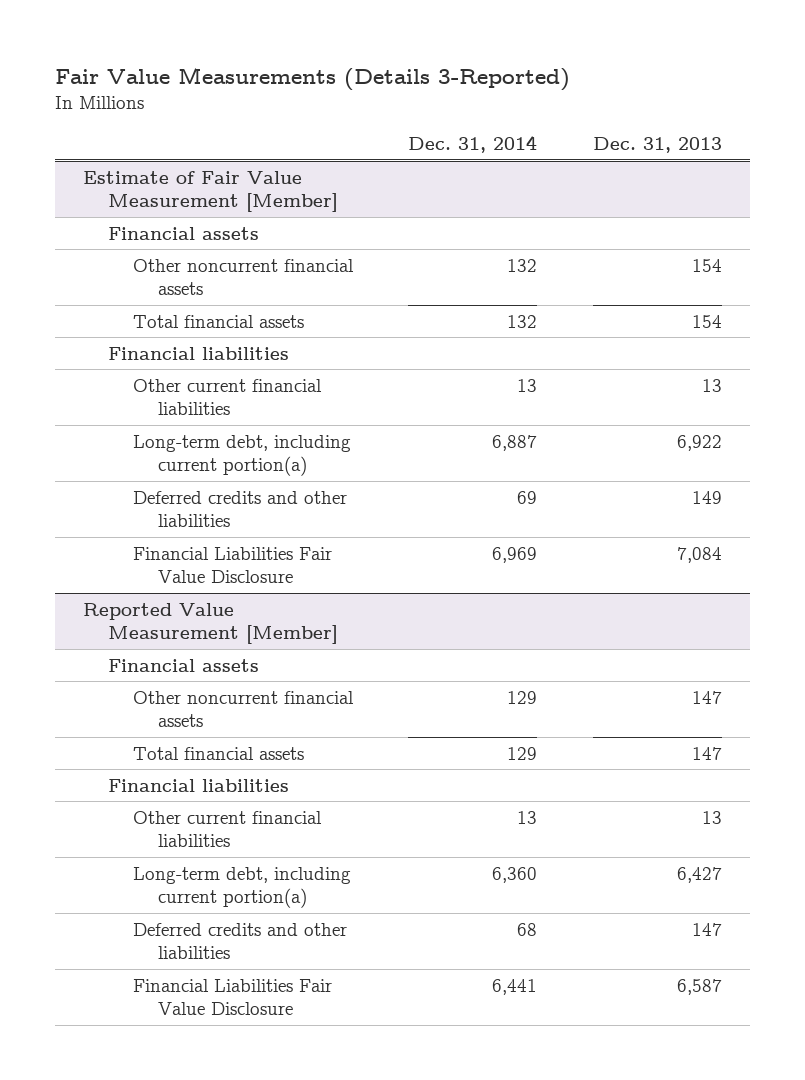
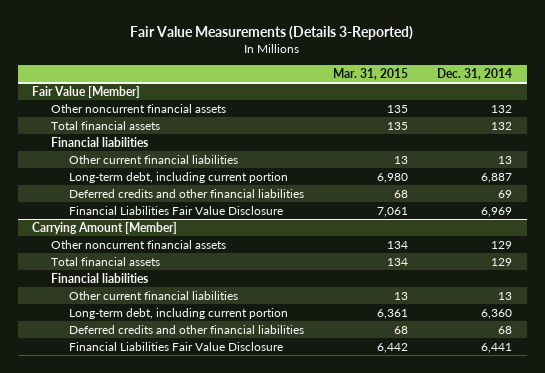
[592,137,722,154] Dec. 31, 2013 -> none
none -> [333,67,409,80] Mar. 31, 2015
[107,226,259,240] Financial assets -> none
[82,170,338,213] Estimate of Fair Value Measurement [Member] -> [32,85,141,98] Fair Value [Member]
[132,434,351,477] Long-term debt, including current portion(a) -> [69,171,289,183] Long-term debt, including current portion
[132,490,347,528] Deferred credits and other liabilities -> [69,188,305,198] Deferred credits and other financial liabilities
[107,658,259,672] Financial assets -> none
[82,602,338,645] Reported Value Measurement [Member] -> [32,221,178,234] Carrying Amount [Member]
[132,866,351,909] Long-term debt, including current portion(a) -> [69,307,289,319] Long-term debt, including current portion
[132,922,347,960] Deferred credits and other liabilities -> [69,324,305,334] Deferred credits and other financial liabilities

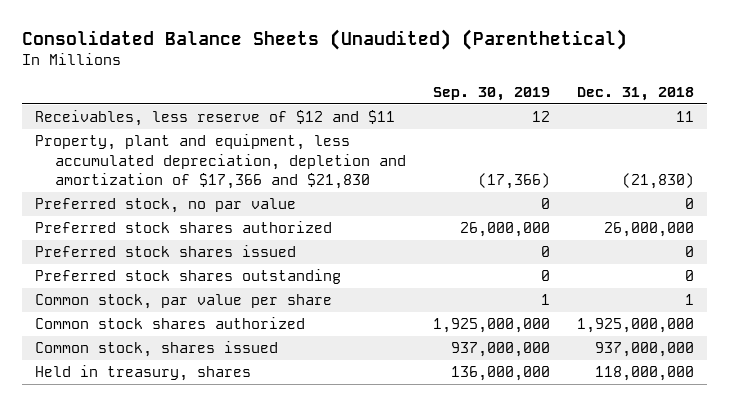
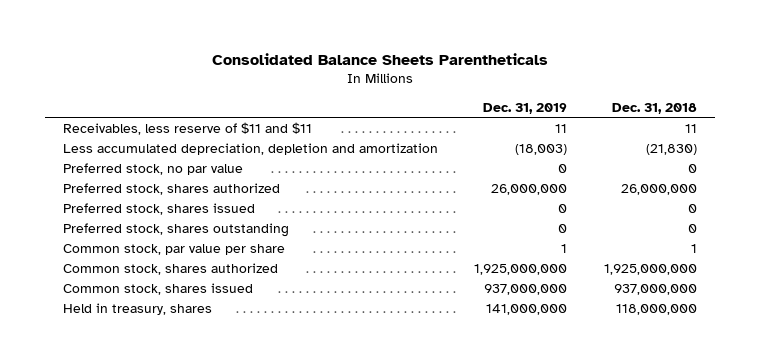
[21,28,627,50] Consolidated Balance Sheets (Unaudited) (Parenthetical) -> [211,53,548,66] Consolidated Balance Sheets Parentheticals
[432,87,550,102] Sep. 30, 2019 -> none
none -> [483,102,568,114] Dec. 31, 2019
[35,110,396,127] Receivables, less reserve of $12 and $11 -> [62,121,312,135] Receivables, less reserve of $11 and $11
[35,134,406,190] Property, plant and equipment, less accumulated depreciation, depletion and amortization of $17,366 and $21,830 -> [62,142,438,155] Less accumulated depreciation, depletion and amortization
[35,221,333,234] Preferred stock shares authorized -> [62,182,280,195] Preferred stock, shares authorized
[35,245,297,258] Preferred stock shares issued -> [62,202,255,215] Preferred stock, shares issued
[35,269,342,285] Preferred stock shares outstanding -> [62,222,289,237] Preferred stock, shares outstanding
[35,317,306,330] Common stock shares authorized -> [62,262,278,275] Common stock, shares authorized

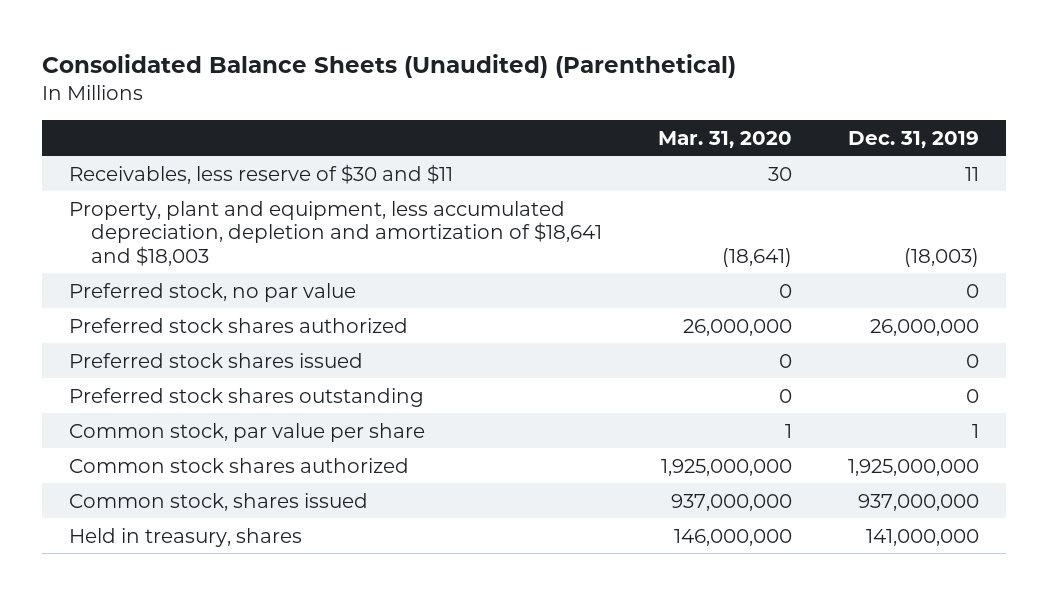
[211,53,548,66] Consolidated Balance Sheets Parentheticals -> [41,53,736,78] Consolidated Balance Sheets (Unaudited) (Parenthetical)
[611,102,697,114] Dec. 31, 2018 -> none
none -> [658,130,793,148] Mar. 31, 2020
[62,121,312,135] Receivables, less reserve of $11 and $11 -> [69,163,454,184] Receivables, less reserve of $30 and $11
[62,142,438,155] Less accumulated depreciation, depletion and amortization -> [69,200,603,266] Property, plant and equipment, less accumulated depreciation, depletion and amortization of $18,641 and $18,003
[62,182,280,195] Preferred stock, shares authorized -> [69,317,409,333] Preferred stock shares authorized
[62,202,255,215] Preferred stock, shares issued -> [69,352,364,368] Preferred stock shares issued
[62,222,289,237] Preferred stock, shares outstanding -> [69,387,425,407] Preferred stock shares outstanding
[62,262,278,275] Common stock, shares authorized -> [69,457,410,473] Common stock shares authorized

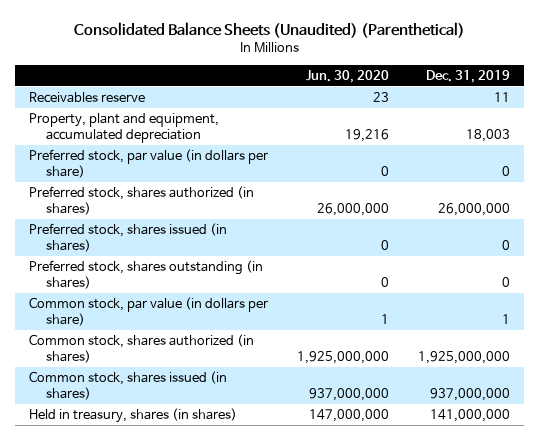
[658,130,793,148] Mar. 31, 2020 -> none
none -> [306,69,390,83] Jun. 30, 2020
[69,163,454,184] Receivables, less reserve of $30 and $11 -> [29,92,146,104] Receivables reserve
[69,200,603,266] Property, plant and equipment, less accumulated depreciation, depletion and amortization of $18,641 and $18,003 -> [29,113,220,143] Property, plant and equipment, accumulated depreciation
[903,247,979,267] (18,003) -> [465,128,510,142] 18,003
[69,282,357,302] Preferred stock, no par value -> [29,149,269,178] Preferred stock, par value (in dollars per share)
[69,317,409,333] Preferred stock shares authorized -> [29,186,255,215] Preferred stock, shares authorized (in shares)
[69,352,364,368] Preferred stock shares issued -> [29,223,228,252] Preferred stock, shares issued (in shares)
[69,387,425,407] Preferred stock shares outstanding -> [29,260,264,289] Preferred stock, shares outstanding (in shares)
[69,422,426,442] Common stock, par value per share -> [29,297,269,326] Common stock, par value (in dollars per share)
[69,457,410,473] Common stock shares authorized -> [29,334,255,363] Common stock, shares authorized (in shares)
[69,492,369,511] Common stock, shares issued -> [29,371,228,400] Common stock, shares issued (in shares)
[69,527,303,547] Held in treasury, shares -> [29,408,238,424] Held in treasury, shares (in shares)

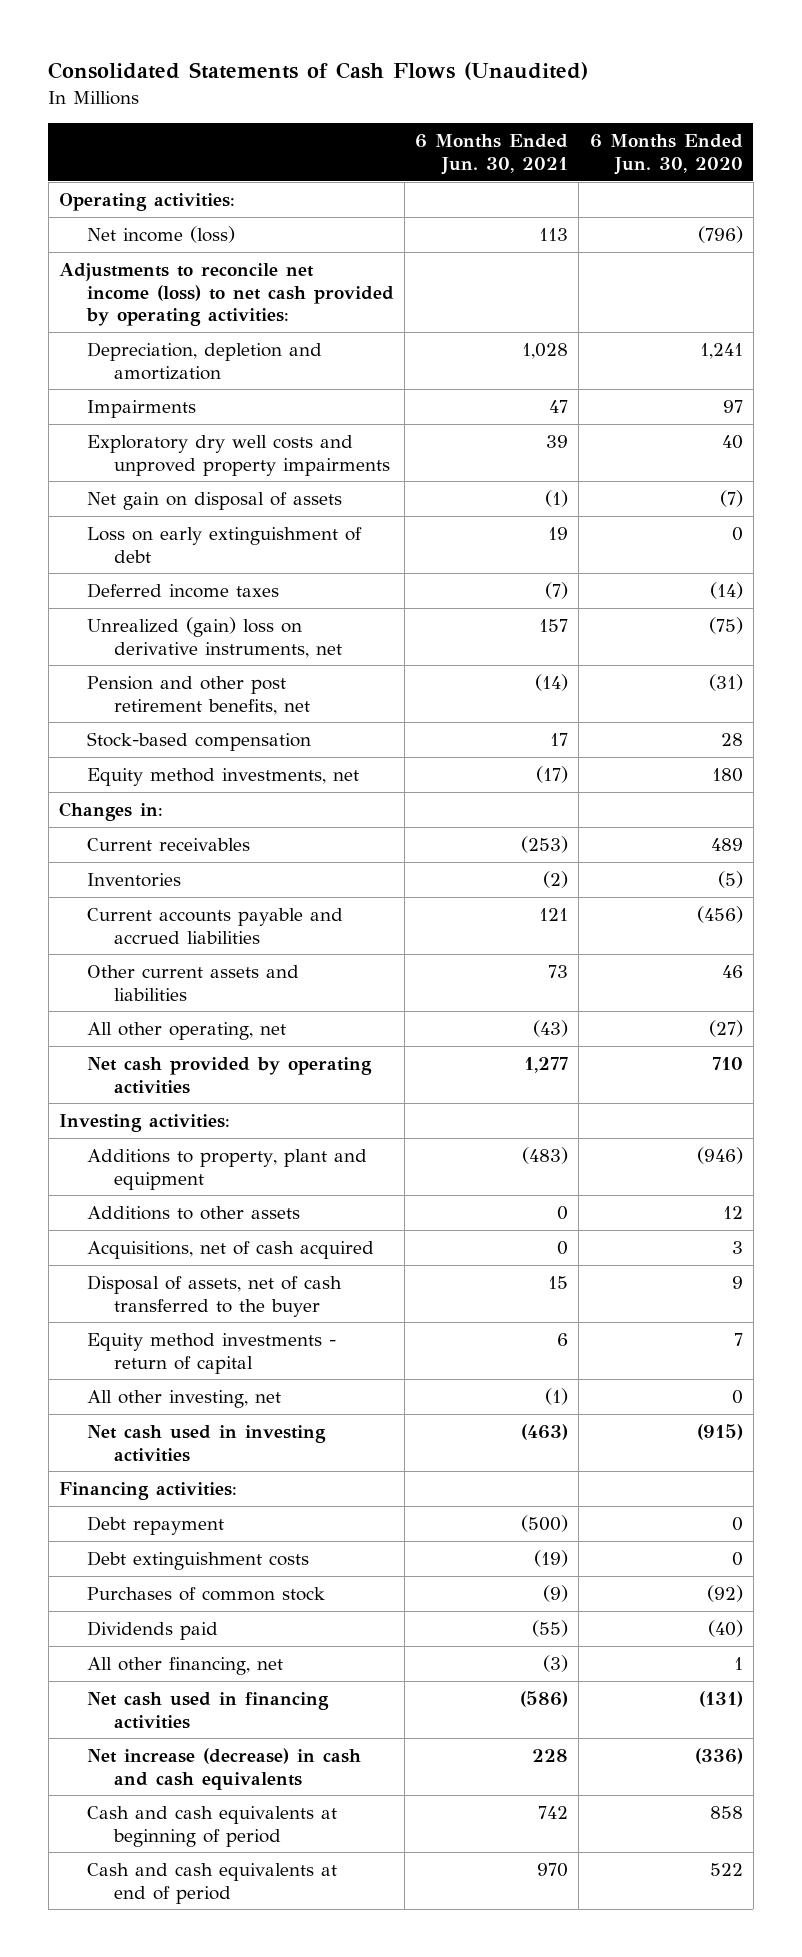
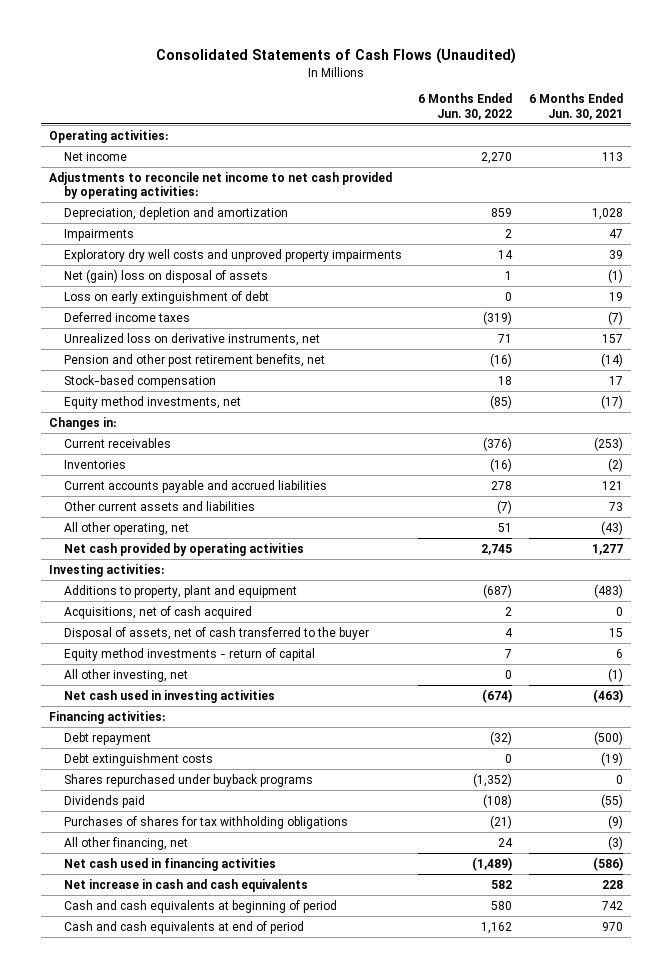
[589,134,743,175] 6 Months Ended Jun. 30, 2020 -> none
none -> [418,93,513,120] 6 Months Ended Jun. 30, 2022
[86,226,235,244] Net income (loss) -> [63,151,127,161] Net income
[59,263,394,327] Adjustments to reconcile net income (loss) to net cash provided by operating activities: -> [49,171,393,200] Adjustments to reconcile net income to net cash provided by operating activities:
[86,492,342,511] Net gain on disposal of assets -> [63,268,268,283] Net (gain) loss on disposal of assets
[86,617,343,658] Unrealized (gain) loss on derivative instruments, net -> [63,332,320,346] Unrealized loss on derivative instruments, net
[86,1206,300,1221] Additions to other assets -> none
[86,1587,325,1602] Purchases of common stock -> none
none -> [63,773,313,787] Shares repurchased under buyback programs
none -> [63,815,348,829] Purchases of shares for tax withholding obligations
[86,1748,361,1790] Net increase (decrease) in cash and cash equivalents -> [63,878,308,892] Net increase in cash and cash equivalents

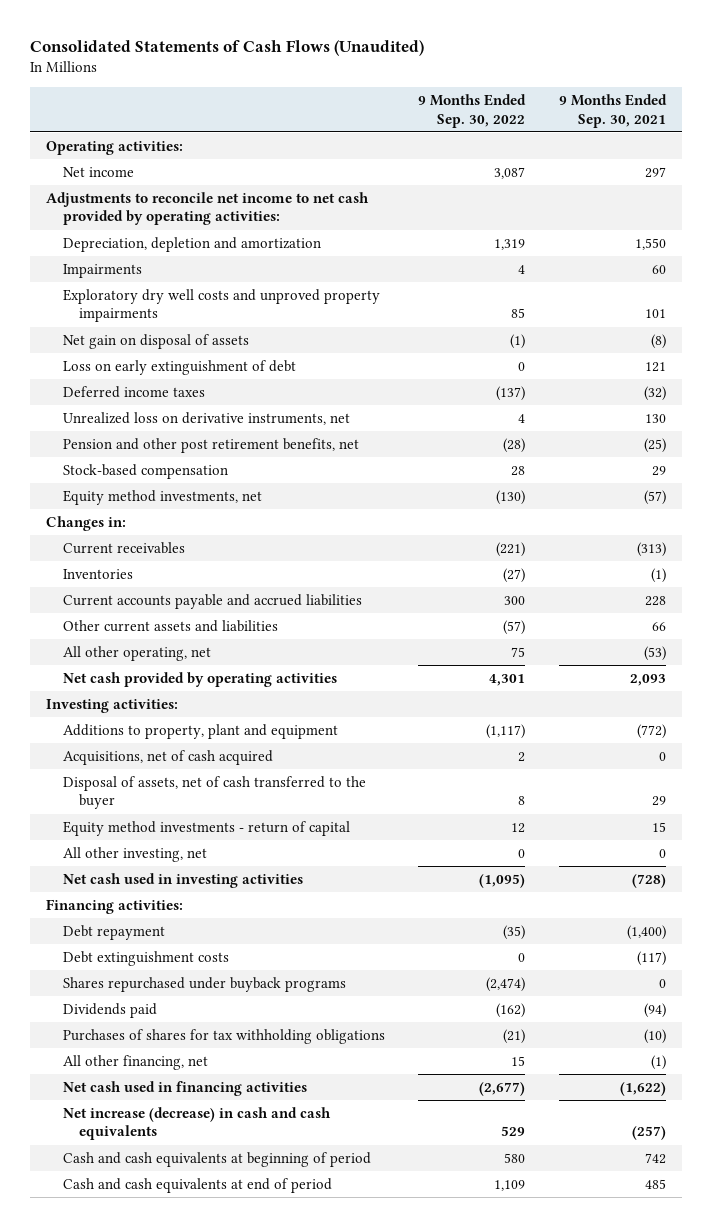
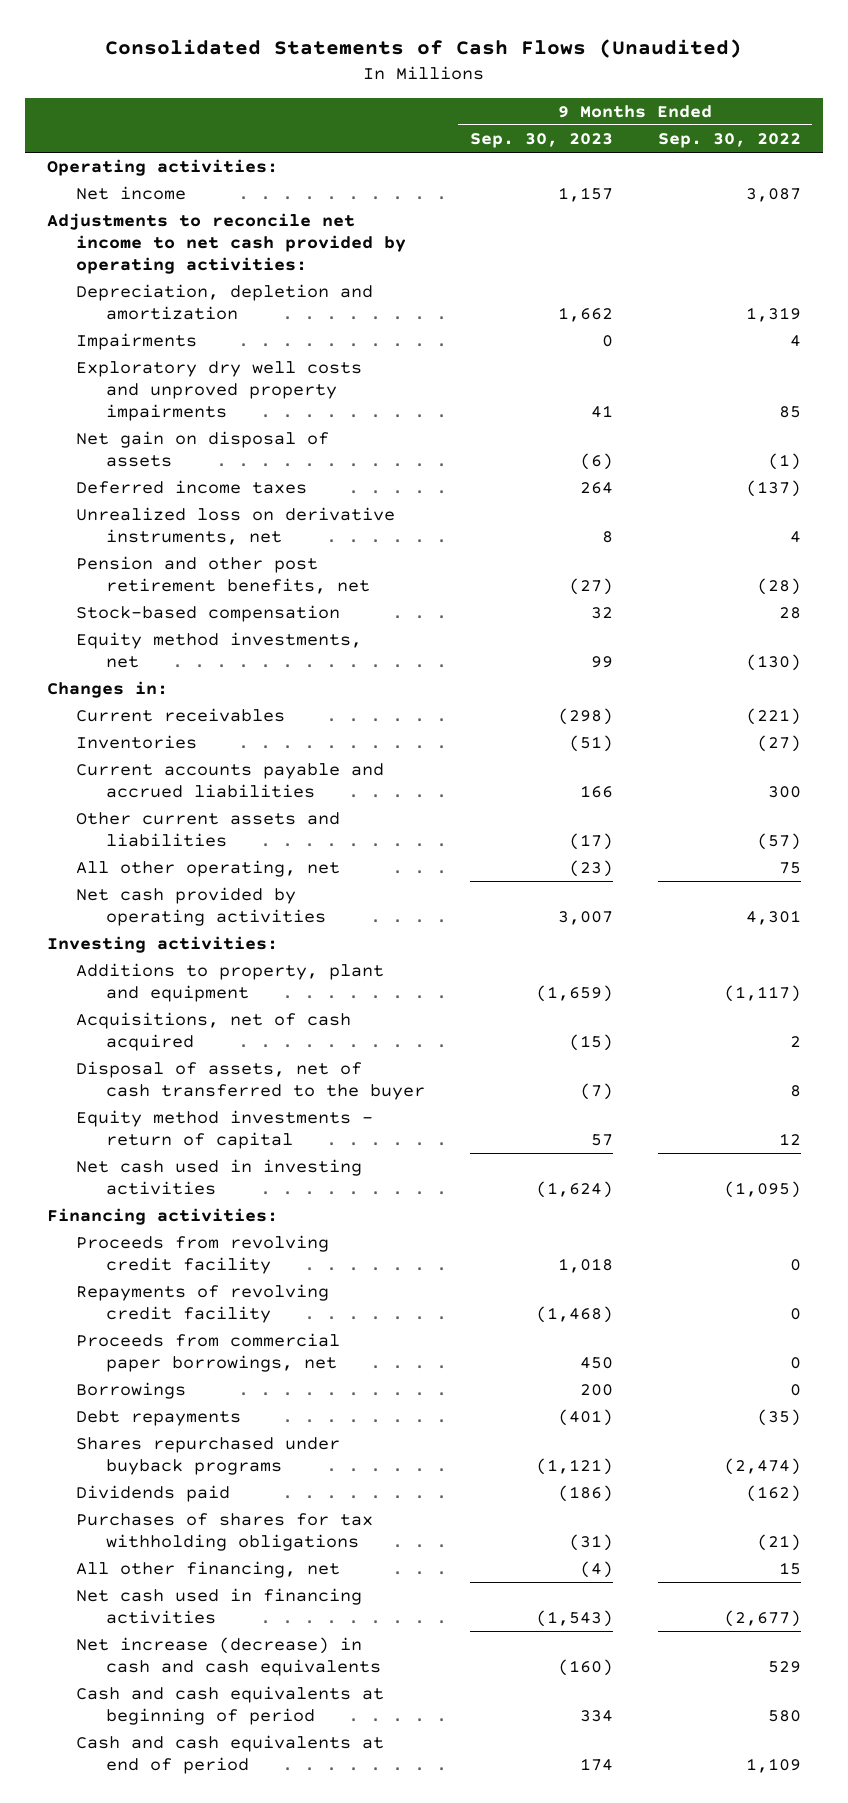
[558,94,667,128] 9 Months Ended Sep. 30, 2021 -> none
none -> [469,133,613,149] Sep. 30, 2023
[62,359,296,375] Loss on early extinguishment of debt -> none
[62,846,207,862] All other investing, net -> none
[62,950,229,966] Debt extinguishment costs -> none
none -> [76,1235,330,1275] Proceeds from revolving credit facility
none -> [76,1284,330,1324] Repayments of revolving credit facility
none -> [76,1333,341,1373] Proceeds from commercial paper borrowings, net
none -> [76,1382,187,1400] Borrowings
[62,924,165,940] Debt repayment -> [76,1410,242,1427] Debt repayments

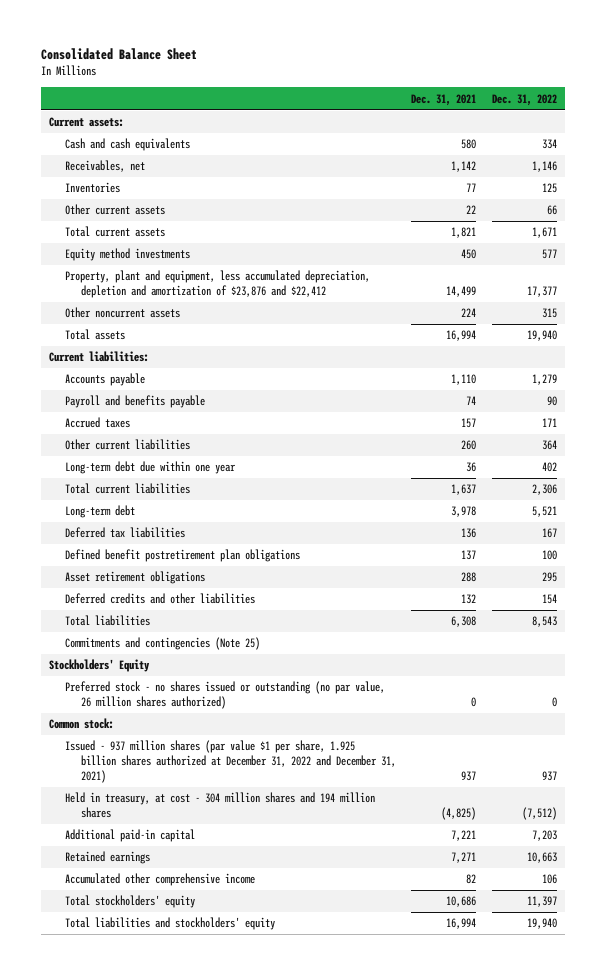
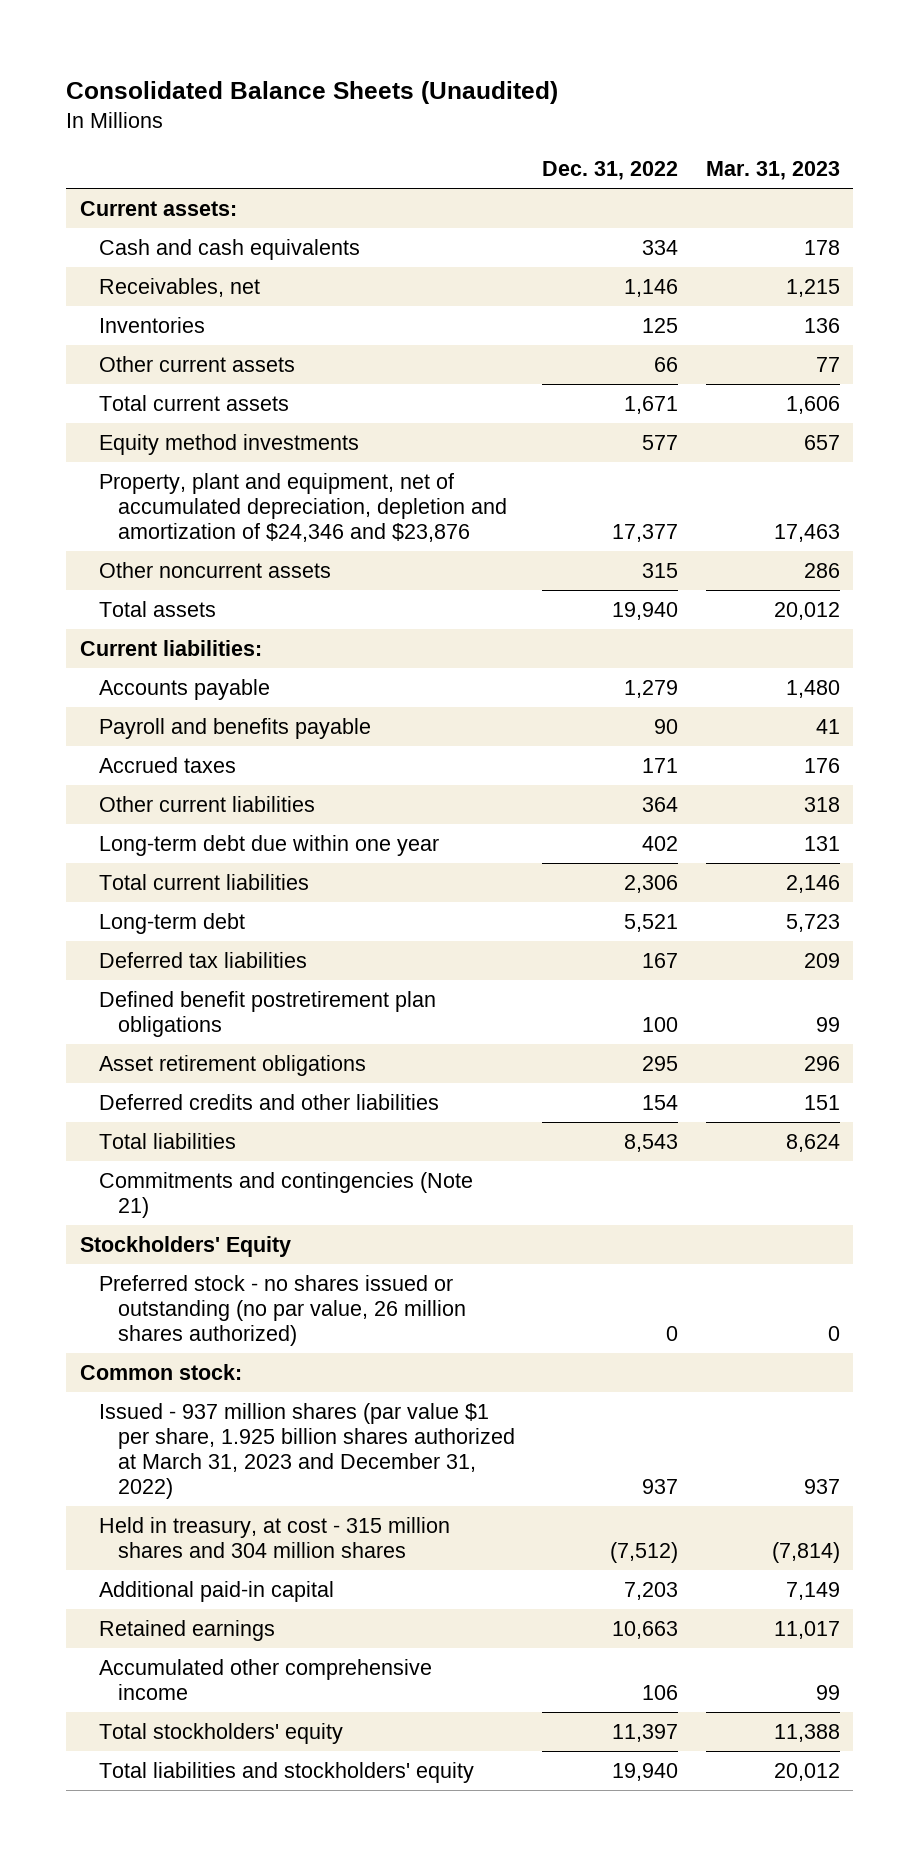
[40,48,197,61] Consolidated Balance Sheet -> [65,81,558,105] Consolidated Balance Sheets (Unaudited)
[411,93,477,106] Dec. 31, 2021 -> none
none -> [705,161,840,181] Mar. 31, 2023
[64,270,370,299] Property, plant and equipment, less accumulated depreciation, depletion and amortization of $23,876 and $22,412 -> [98,472,507,542] Property, plant and equipment, net of accumulated depreciation, depletion and amortization of $24,346 and $23,876
[64,637,260,651] Commitments and contingencies (Note 25) -> [98,1171,473,1218] Commitments and contingencies (Note 21)
[64,740,396,784] Issued - 937 million shares (par value $1 per share, 1.925 billion shares authorized at December 31, 2022 and December 31, 2021) -> [98,1402,515,1499] Issued - 937 million shares (par value $1 per share, 1.925 billion shares authorized at March 31, 2023 and December 31, 2022)
[64,792,375,819] Held in treasury, at cost - 304 million shares and 194 million shares -> [98,1516,450,1558] Held in treasury, at cost - 315 million shares and 304 million shares

